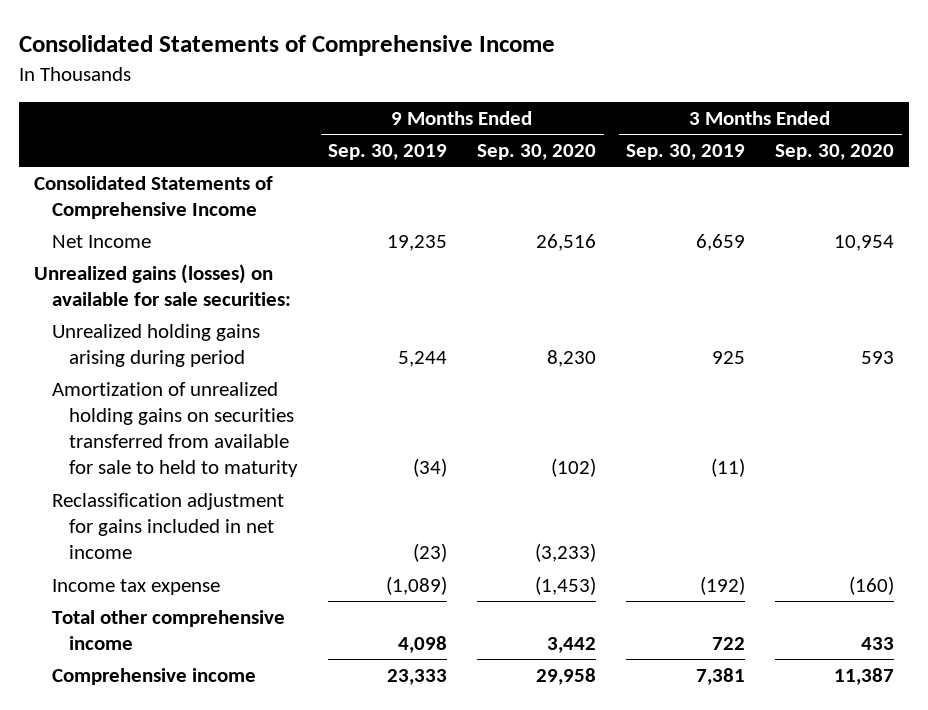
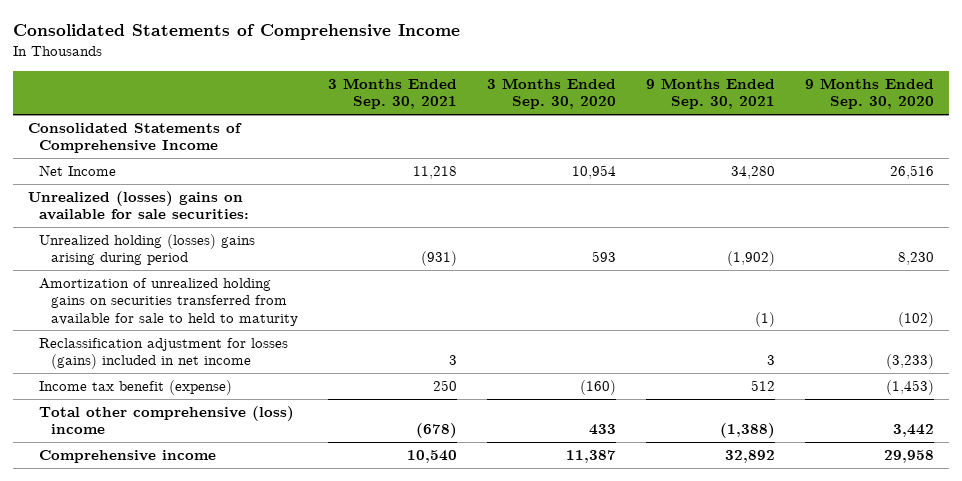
[328,144,448,161] Sep. 30, 2019 -> none
[626,144,746,161] Sep. 30, 2019 -> none
none -> [327,78,457,110] 3 Months Ended Sep. 30, 2021
none -> [645,78,775,110] 9 Months Ended Sep. 30, 2021
[34,264,291,307] Unrealized gains (losses) on available for sale securities: -> [28,191,250,221] Unrealized (losses) gains on available for sale securities:
[51,324,260,368] Unrealized holding gains arising during period -> [39,234,256,266] Unrealized holding (losses) gains arising during period
[51,493,284,560] Reclassification adjustment for gains included in net income -> [39,338,289,370] Reclassification adjustment for losses (gains) included in net income
[51,579,220,596] Income tax expense -> [39,380,233,396] Income tax benefit (expense)
[51,610,285,651] Total other comprehensive income -> [39,406,295,435] Total other comprehensive (loss) income

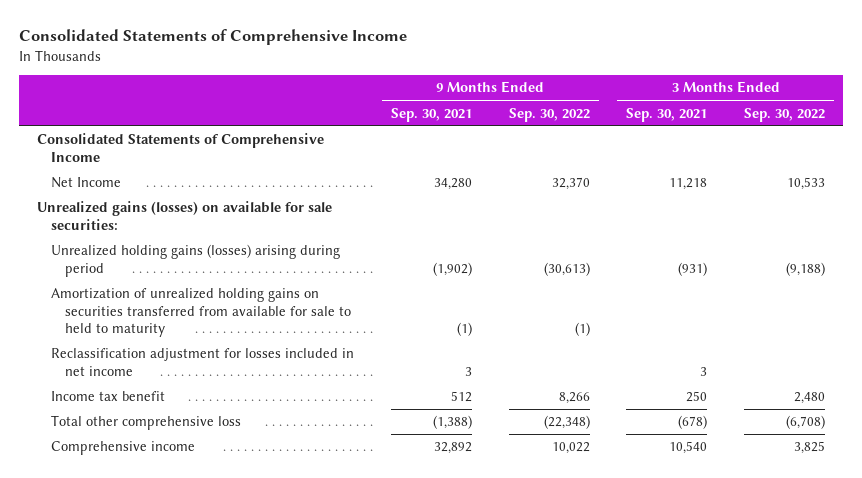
[486,78,616,110] 3 Months Ended Sep. 30, 2020 -> none
[804,78,934,110] 9 Months Ended Sep. 30, 2020 -> none
none -> [508,107,590,122] Sep. 30, 2022
none -> [743,107,825,122] Sep. 30, 2022
[28,191,250,221] Unrealized (losses) gains on available for sale securities: -> [37,201,333,230] Unrealized gains (losses) on available for sale securities:
[39,234,256,266] Unrealized holding (losses) gains arising during period -> [51,244,341,277] Unrealized holding gains (losses) arising during period
[39,338,289,370] Reclassification adjustment for losses (gains) included in net income -> [51,348,355,376] Reclassification adjustment for losses included in net income
[39,380,233,396] Income tax benefit (expense) -> [51,391,166,402] Income tax benefit
[39,406,295,435] Total other comprehensive (loss) income -> [51,415,242,431] Total other comprehensive loss

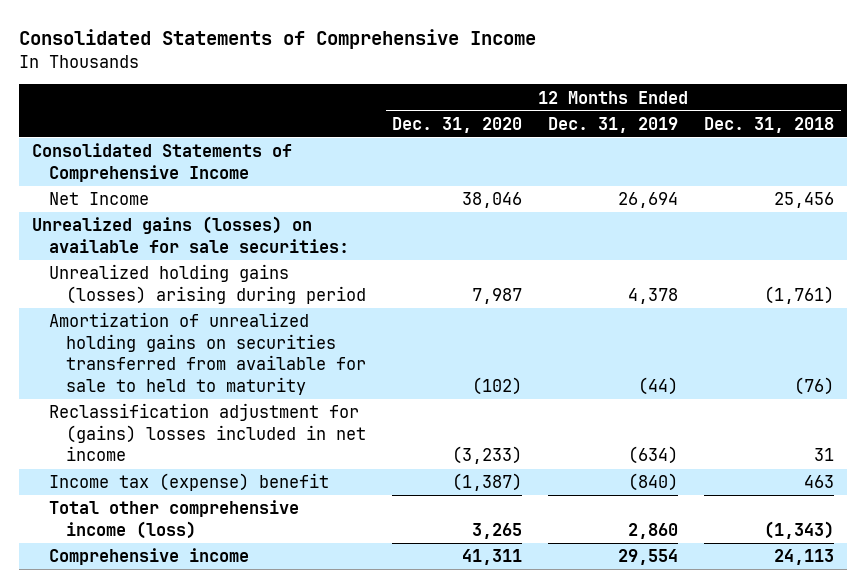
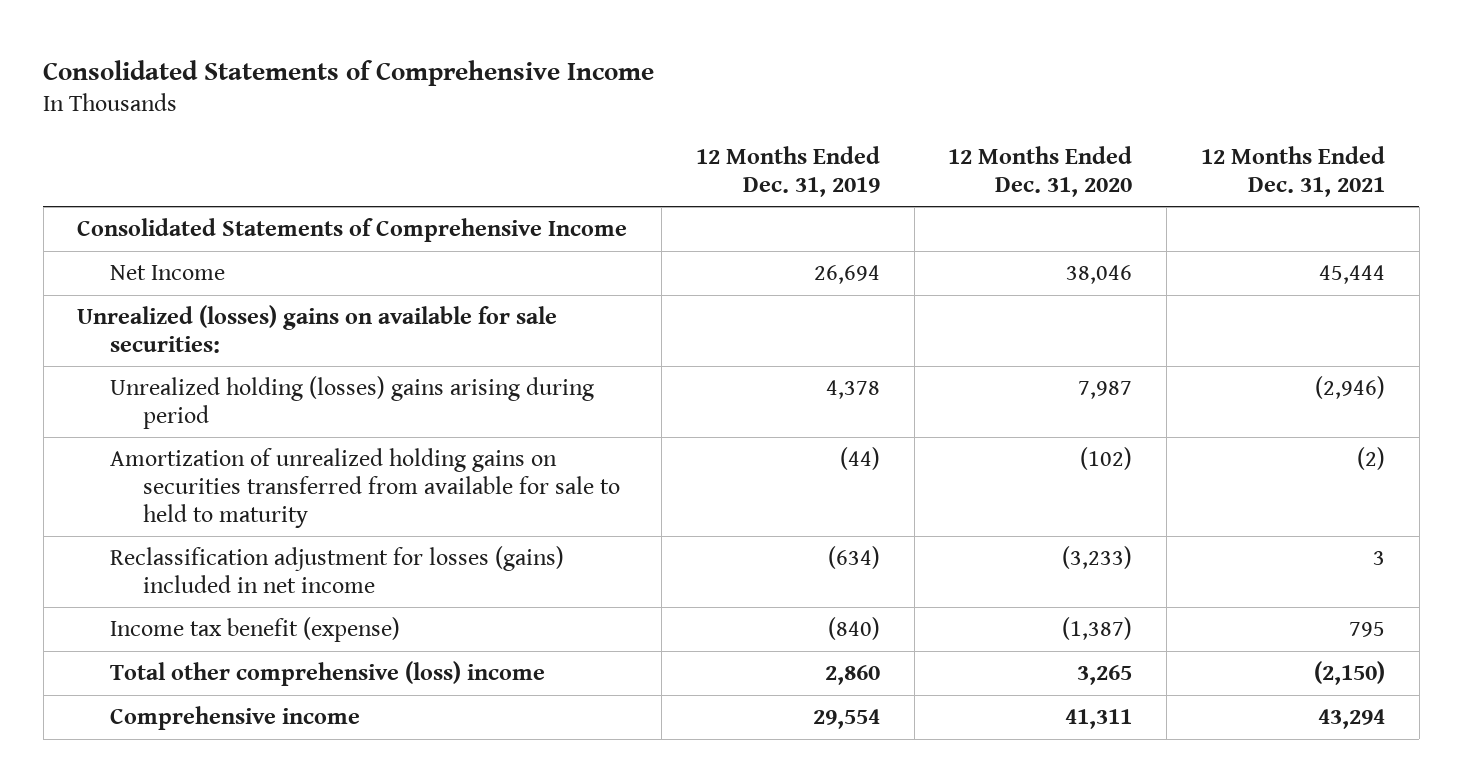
[704,116,835,133] Dec. 31, 2018 -> none
none -> [1200,146,1385,197] 12 Months Ended Dec. 31, 2021
[32,216,350,253] Unrealized gains (losses) on available for sale securities: -> [77,305,558,353] Unrealized (losses) gains on available for sale securities:
[49,264,366,304] Unrealized holding gains (losses) arising during period -> [110,376,595,429] Unrealized holding (losses) gains arising during period
[49,403,366,462] Reclassification adjustment for (gains) losses included in net income -> [110,546,565,593] Reclassification adjustment for losses (gains) included in net income
[49,473,330,492] Income tax (expense) benefit -> [110,617,401,643] Income tax benefit (expense)
[49,500,300,539] Total other comprehensive income (loss) -> [110,661,546,687] Total other comprehensive (loss) income

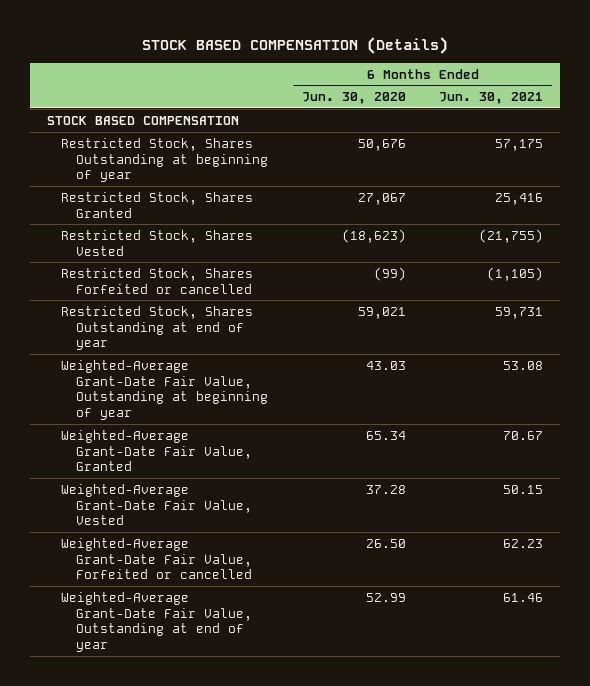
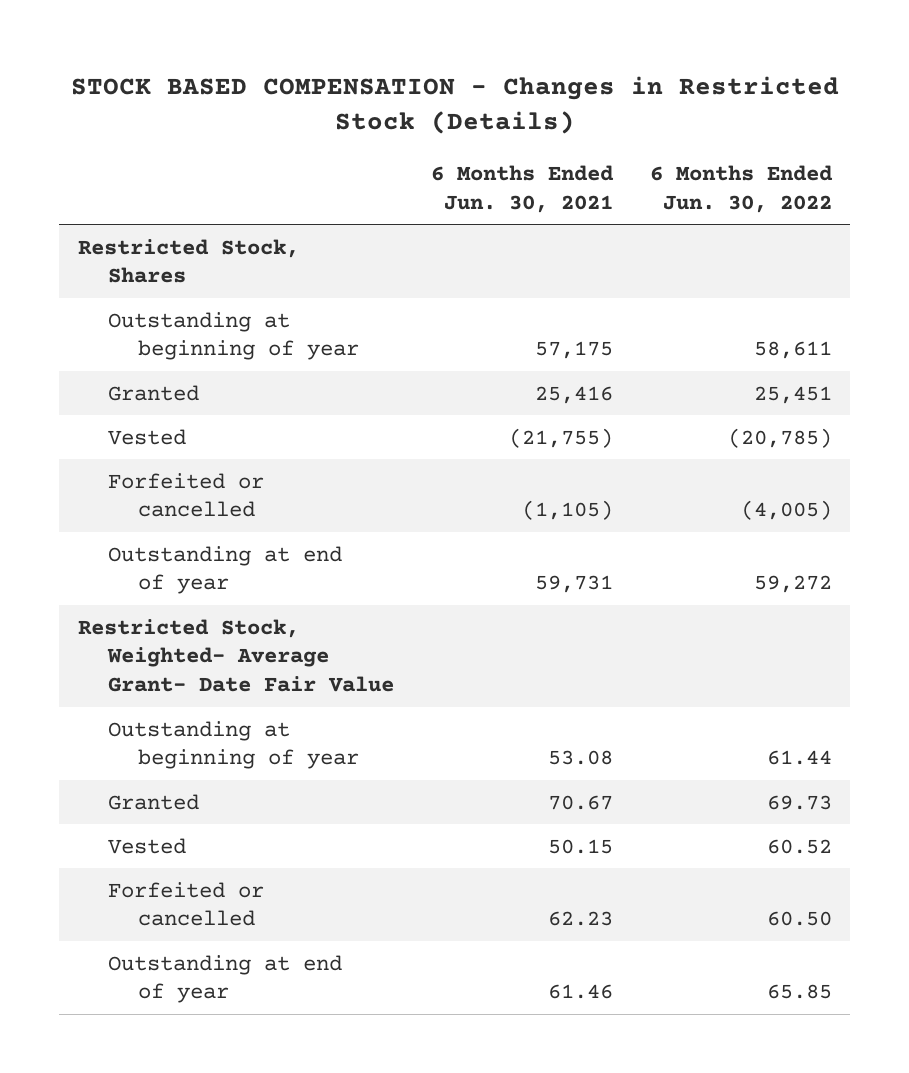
[142,36,449,54] STOCK BASED COMPENSATION (Details) -> [70,76,839,134] STOCK BASED COMPENSATION - Changes in Restricted Stock (Details)
[301,92,406,105] Jun. 30, 2020 -> none
none -> [649,164,833,213] 6 Months Ended Jun. 30, 2022
[46,115,239,125] STOCK BASED COMPENSATION -> none
none -> [77,238,299,284] Restricted Stock, Shares
[61,137,269,183] Restricted Stock, Shares Outstanding at beginning of year -> [108,311,360,361] Outstanding at beginning of year
[61,191,254,218] Restricted Stock, Shares Granted -> [108,384,200,401] Granted
[61,229,254,256] Restricted Stock, Shares Vested -> [108,428,187,445] Vested
[61,267,254,294] Restricted Stock, Shares Forfeited or cancelled -> [108,472,265,518] Forfeited or cancelled
[61,305,254,351] Restricted Stock, Shares Outstanding at end of year -> [108,545,343,595] Outstanding at end of year
none -> [77,618,395,693] Restricted Stock, Weighted- Average Grant- Date Fair Value
[61,359,269,421] Weighted-Average Grant-Date Fair Value, Outstanding at beginning of year -> [108,720,360,770] Outstanding at beginning of year
[61,429,253,472] Weighted-Average Grant-Date Fair Value, Granted -> [108,793,200,810] Granted
[61,483,253,526] Weighted-Average Grant-Date Fair Value, Vested -> [108,837,187,854] Vested
[61,537,253,580] Weighted-Average Grant-Date Fair Value, Forfeited or cancelled -> [108,881,265,927] Forfeited or cancelled
[61,591,253,653] Weighted-Average Grant-Date Fair Value, Outstanding at end of year -> [108,954,343,1004] Outstanding at end of year

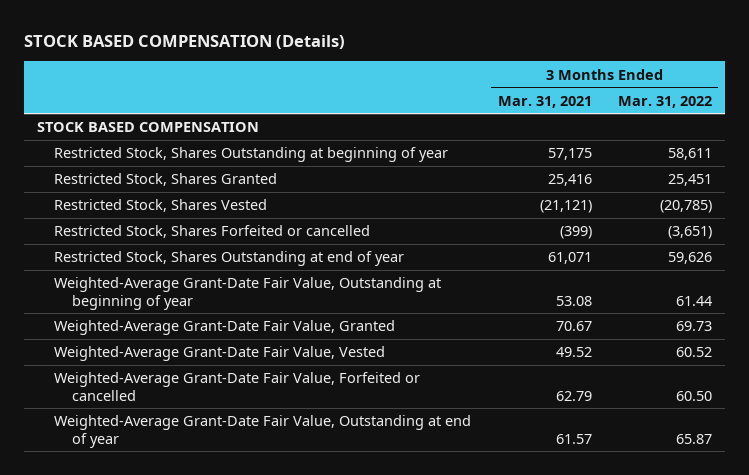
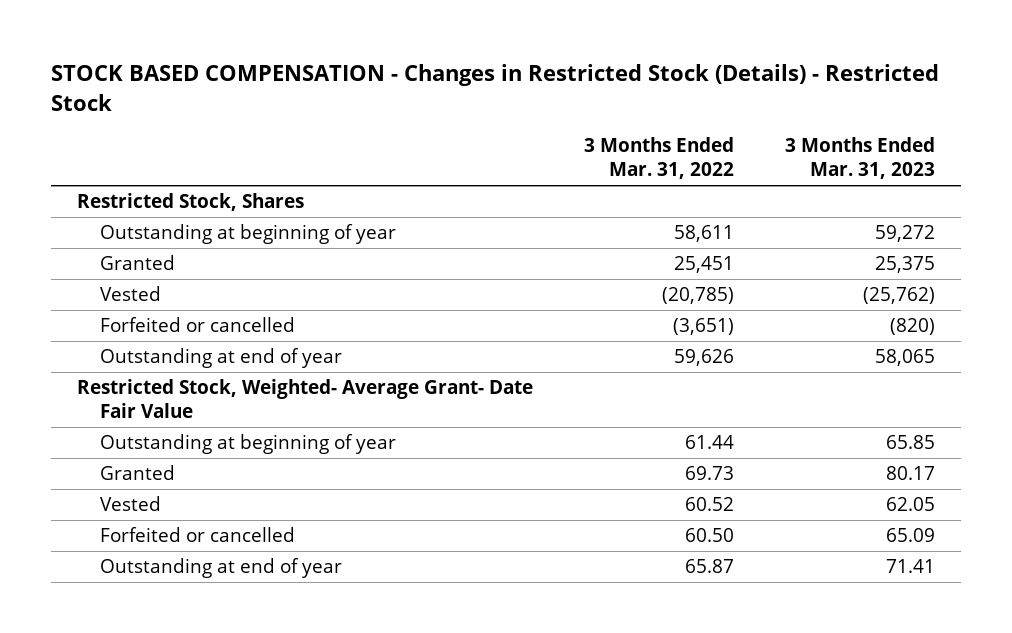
[24,34,346,49] STOCK BASED COMPENSATION (Details) -> [51,64,940,111] STOCK BASED COMPENSATION - Changes in Restricted Stock (Details) - Restricted Stock
[497,95,592,108] Mar. 31, 2021 -> none
none -> [785,137,936,180] 3 Months Ended Mar. 31, 2023
[37,122,260,133] STOCK BASED COMPENSATION -> none
none -> [76,193,304,212] Restricted Stock, Shares
[54,147,449,163] Restricted Stock, Shares Outstanding at beginning of year -> [99,224,396,245] Outstanding at beginning of year
[54,173,278,187] Restricted Stock, Shares Granted -> [99,255,175,271] Granted
[54,199,268,213] Restricted Stock, Shares Vested -> [99,286,161,302] Vested
[54,225,371,239] Restricted Stock, Shares Forfeited or cancelled -> [99,317,295,333] Forfeited or cancelled
[54,251,405,267] Restricted Stock, Shares Outstanding at end of year -> [99,348,342,369] Outstanding at end of year
none -> [76,379,533,419] Restricted Stock, Weighted- Average Grant- Date Fair Value
[54,277,442,310] Weighted-Average Grant-Date Fair Value, Outstanding at beginning of year -> [99,434,396,455] Outstanding at beginning of year
[54,320,396,336] Weighted-Average Grant-Date Fair Value, Granted -> [99,465,175,481] Granted
[54,346,386,362] Weighted-Average Grant-Date Fair Value, Vested -> [99,496,161,512] Vested
[54,372,421,401] Weighted-Average Grant-Date Fair Value, Forfeited or cancelled -> [99,527,295,543] Forfeited or cancelled
[54,415,472,448] Weighted-Average Grant-Date Fair Value, Outstanding at end of year -> [99,558,342,579] Outstanding at end of year

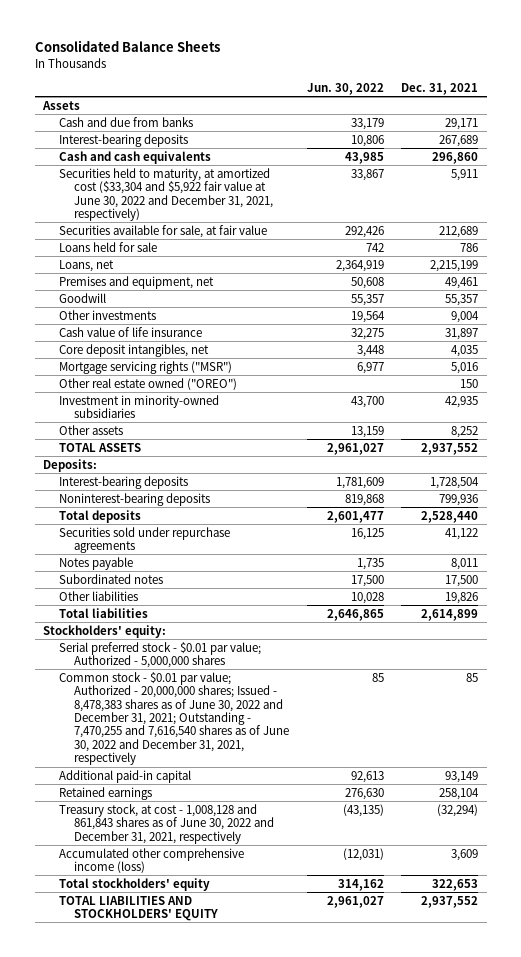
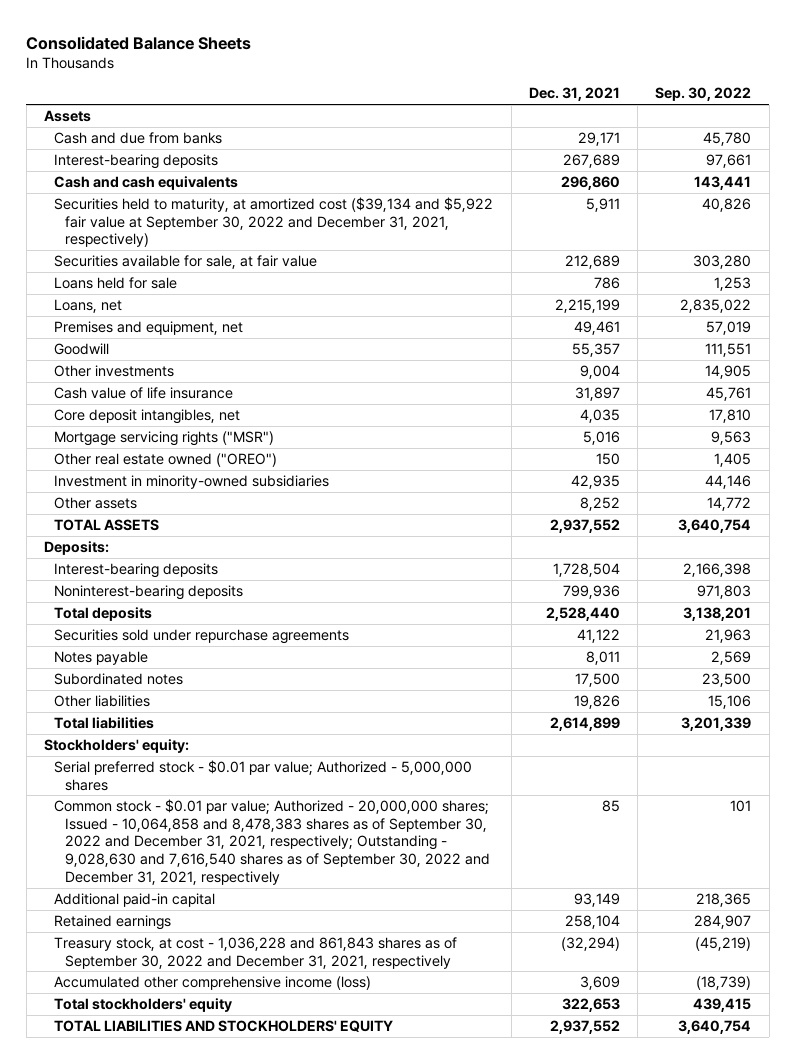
[306,83,384,96] Jun. 30, 2022 -> none
none -> [655,87,752,102] Sep. 30, 2022
[58,167,274,222] Securities held to maturity, at amortized cost ($33,304 and $5,922 fair value at June 30, 2022 and December 31, 2021, respectively) -> [54,196,494,248] Securities held to maturity, at amortized cost ($39,134 and $5,922 fair value at September 30, 2022 and December 31, 2021, respectively)
[58,671,290,766] Common stock - $0.01 par value; Authorized - 20,000,000 shares; Issued - 8,478,383 shares as of June 30, 2022 and December 31, 2021; Outstanding - 7,470,255 and 7,616,540 shares as of June 30, 2022 and December 31, 2021, respectively -> [54,798,491,886] Common stock - $0.01 par value; Authorized - 20,000,000 shares; Issued - 10,064,858 and 8,478,383 shares as of September 30, 2022 and December 31, 2021, respectively; Outstanding - 9,028,630 and 7,616,540 shares as of September 30, 2022 and December 31, 2021, respectively
[58,803,275,844] Treasury stock, at cost - 1,008,128 and 861,843 shares as of June 30, 2022 and December 31, 2021, respectively -> [54,936,458,969] Treasury stock, at cost - 1,036,228 and 861,843 shares as of September 30, 2022 and December 31, 2021, respectively

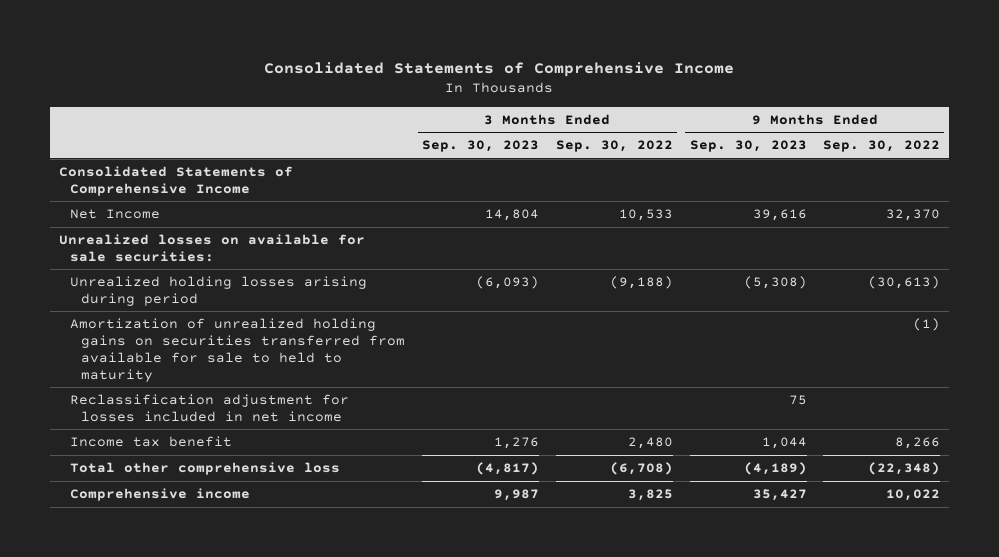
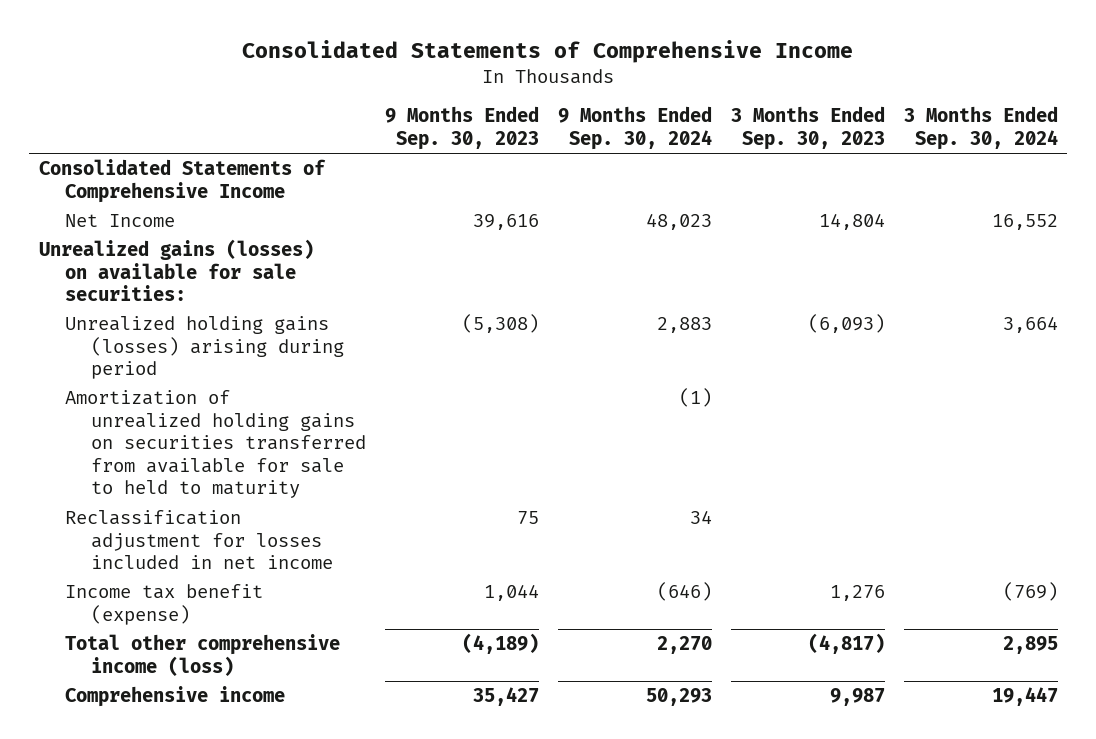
[555,140,673,153] Sep. 30, 2022 -> none
[823,140,941,153] Sep. 30, 2022 -> none
none -> [557,106,712,150] 9 Months Ended Sep. 30, 2024
none -> [903,106,1058,150] 3 Months Ended Sep. 30, 2024
[58,234,365,262] Unrealized losses on available for sale securities: -> [38,239,314,302] Unrealized gains (losses) on available for sale securities:
[69,276,367,306] Unrealized holding losses arising during period -> [65,316,345,380] Unrealized holding gains (losses) arising during period
[69,436,232,448] Income tax benefit -> [65,584,264,625] Income tax benefit (expense)
[69,462,340,476] Total other comprehensive loss -> [65,634,341,676] Total other comprehensive income (loss)

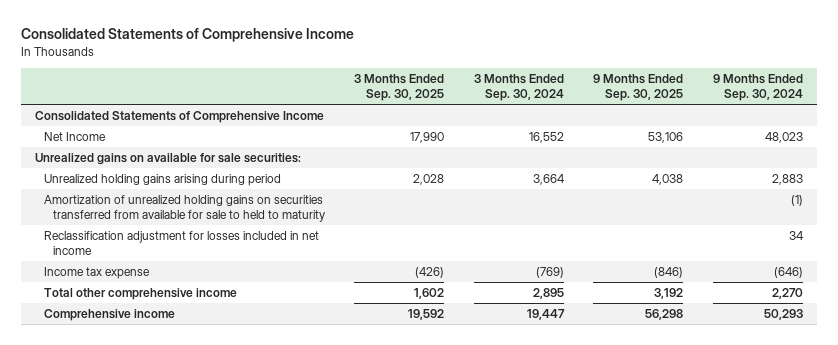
[385,106,540,150] 9 Months Ended Sep. 30, 2023 -> none
[730,106,885,150] 3 Months Ended Sep. 30, 2023 -> none
none -> [354,74,445,101] 3 Months Ended Sep. 30, 2025
none -> [593,74,684,101] 9 Months Ended Sep. 30, 2025
[38,239,314,302] Unrealized gains (losses) on available for sale securities: -> [35,153,302,166] Unrealized gains on available for sale securities:
[65,316,345,380] Unrealized holding gains (losses) arising during period -> [44,174,282,187] Unrealized holding gains arising during period
[65,584,264,625] Income tax benefit (expense) -> [44,267,151,280] Income tax expense
[65,634,341,676] Total other comprehensive income (loss) -> [44,288,238,301] Total other comprehensive income

